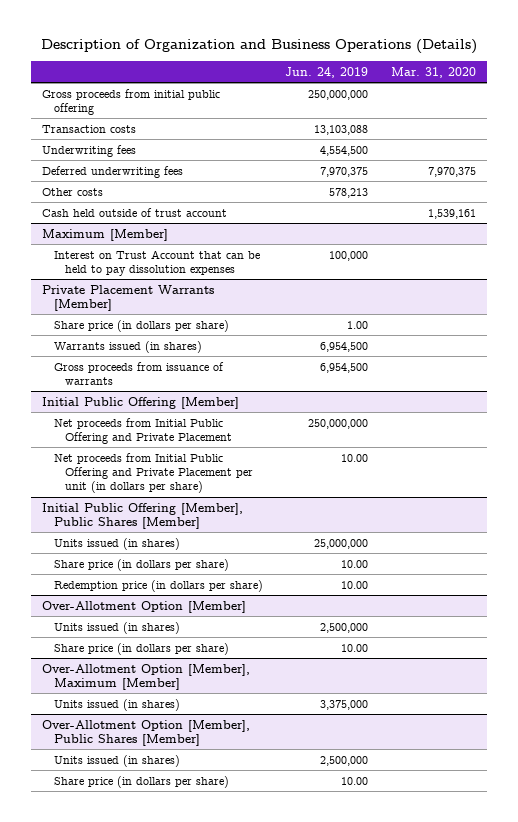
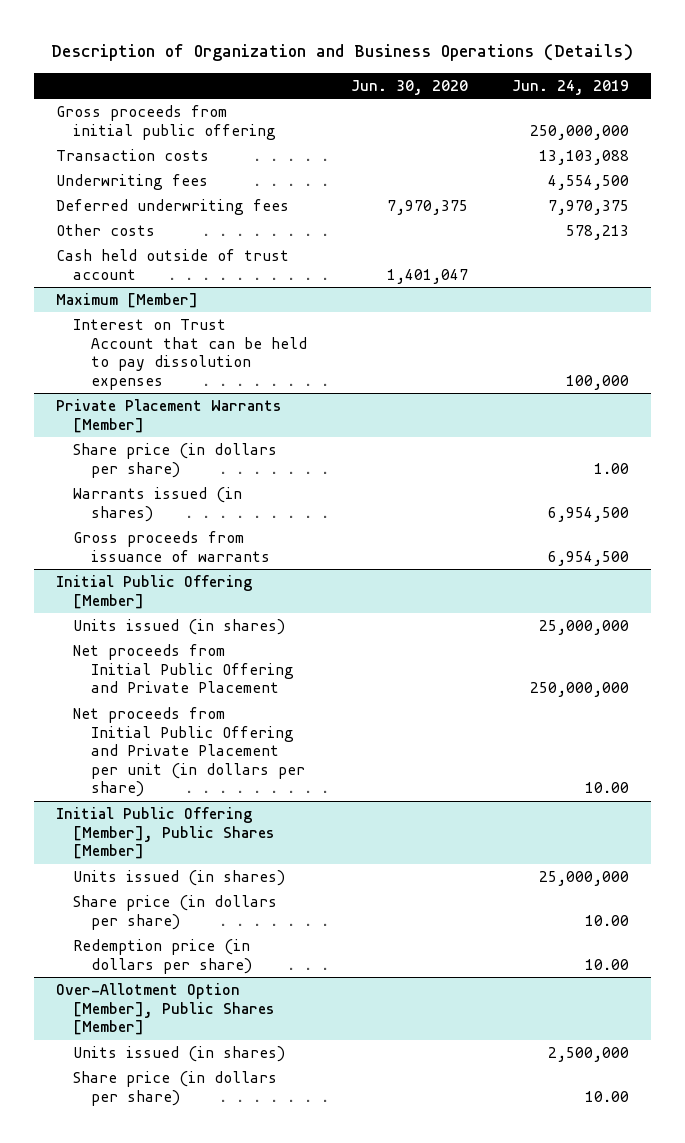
[390,66,476,78] Mar. 31, 2020 -> none
none -> [351,79,469,95] Jun. 30, 2020
none -> [73,619,286,636] Units issued (in shares)
[42,600,247,613] Over-Allotment Option [Member] -> none
[53,621,180,634] Units issued (in shares) -> none
[53,642,229,655] Share price (in dollars per share) -> none
[42,663,251,690] Over-Allotment Option [Member], Maximum [Member] -> none
[53,698,180,711] Units issued (in shares) -> none

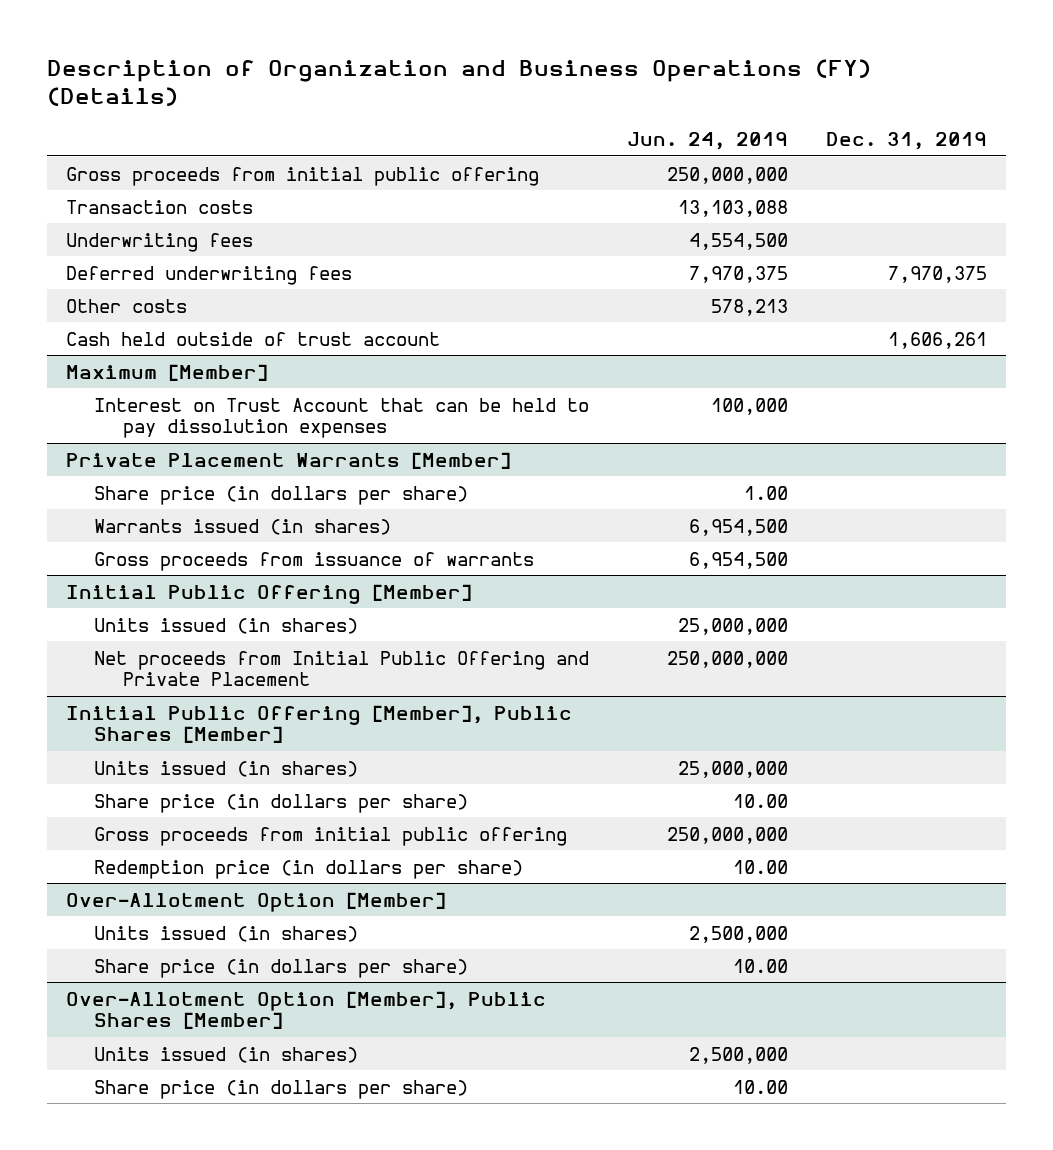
[51,44,634,62] Description of Organization and Business Operations (Details) -> [46,58,871,107] Description of Organization and Business Operations (FY) (Details)
[351,79,469,95] Jun. 30, 2020 -> none
none -> [826,132,988,151] Dec. 31, 2019
[73,707,305,798] Net proceeds from Initial Public Offering and Private Placement per unit (in dollars per share) -> none
none -> [94,826,568,846] Gross proceeds from initial public offering
none -> [65,891,446,912] Over-Allotment Option [Member]
none -> [94,925,359,942] Units issued (in shares)
none -> [94,958,469,978] Share price (in dollars per share)

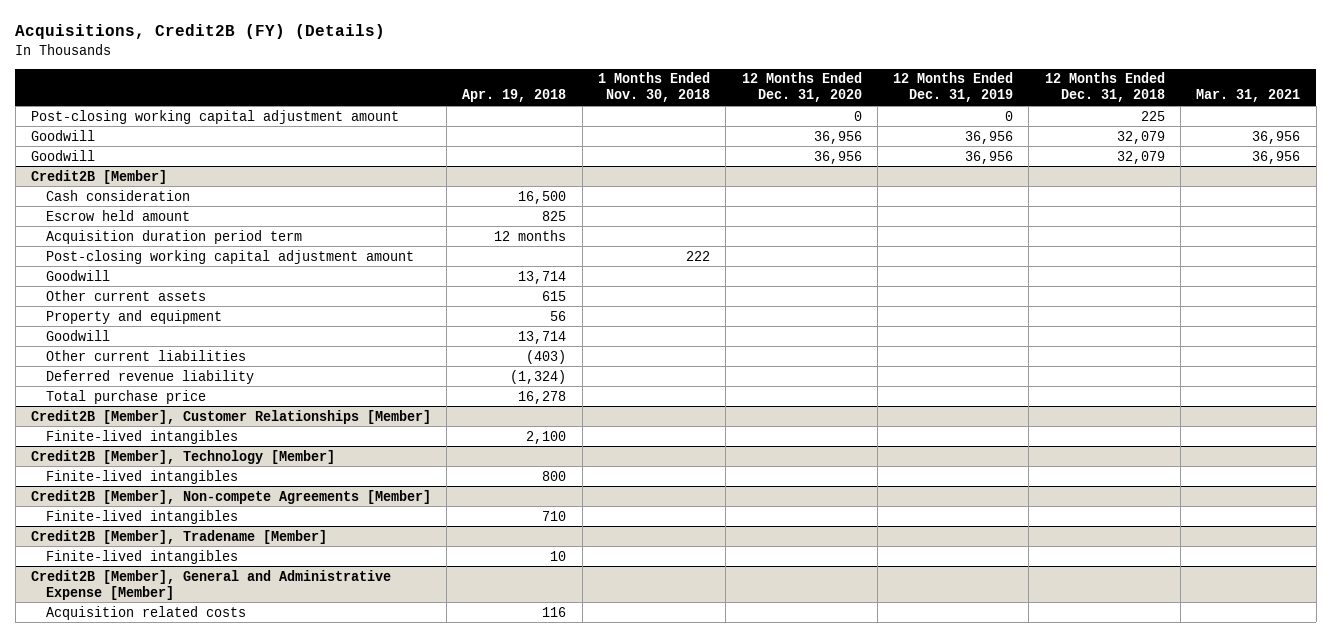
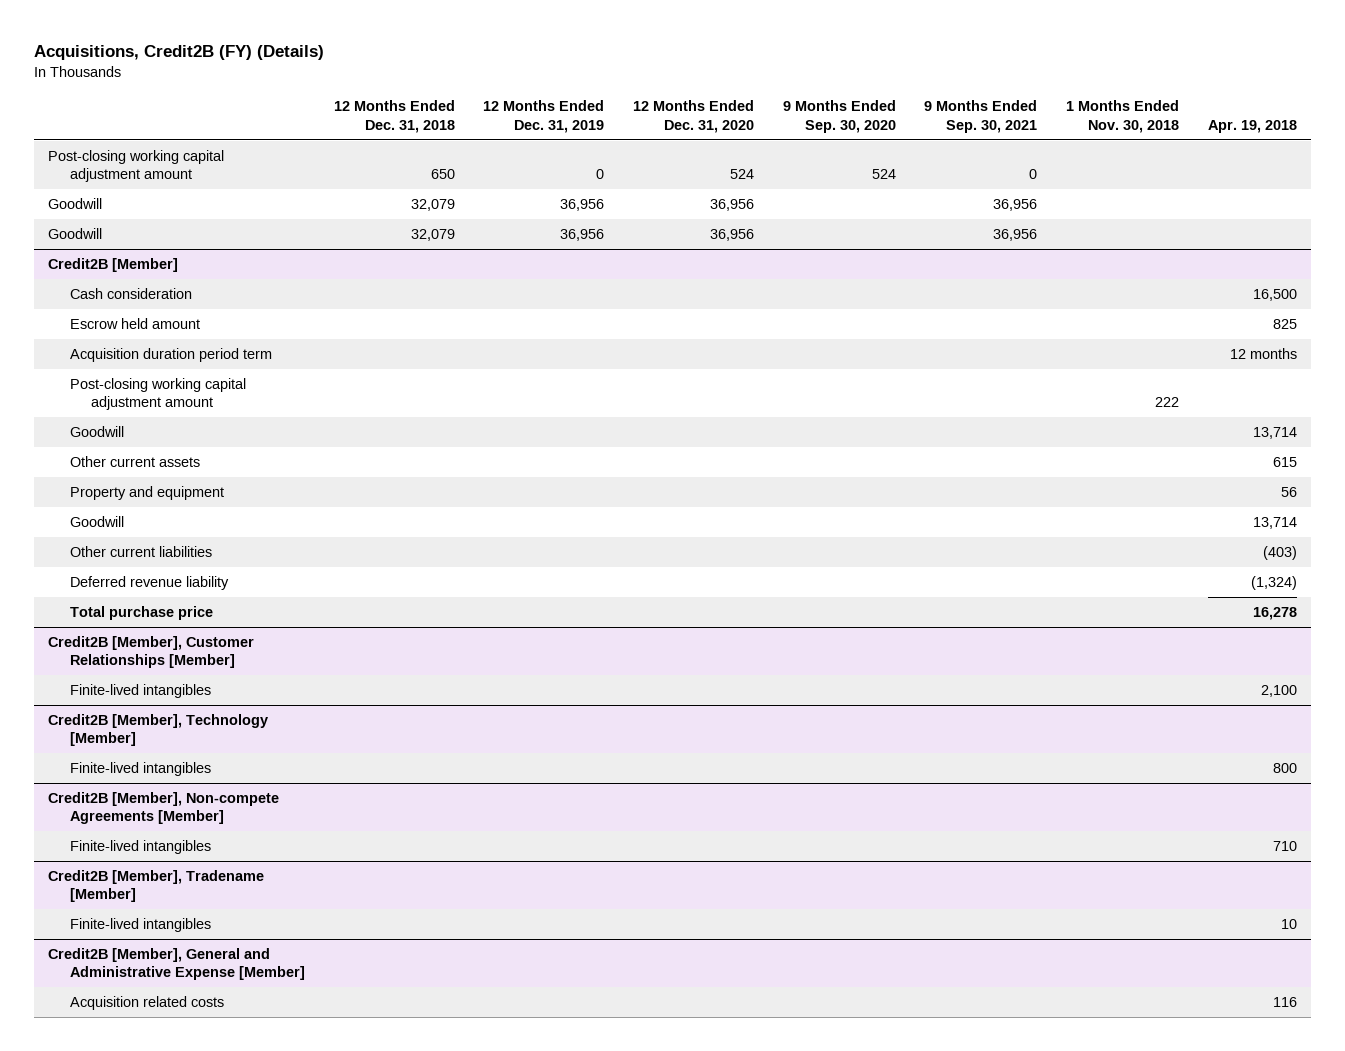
[1196,89,1301,103] Mar. 31, 2021 -> none
none -> [782,100,896,133] 9 Months Ended Sep. 30, 2020
none -> [924,100,1038,133] 9 Months Ended Sep. 30, 2021
[853,110,862,121] 0 -> [729,169,754,180] 524
[1140,110,1165,121] 225 -> [430,169,455,180] 650

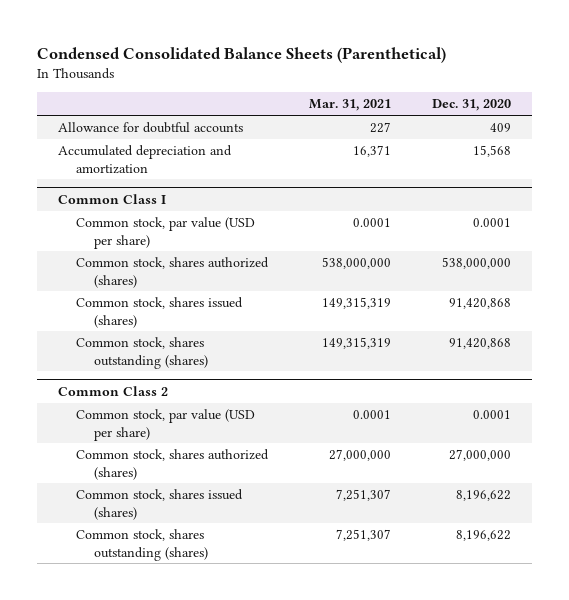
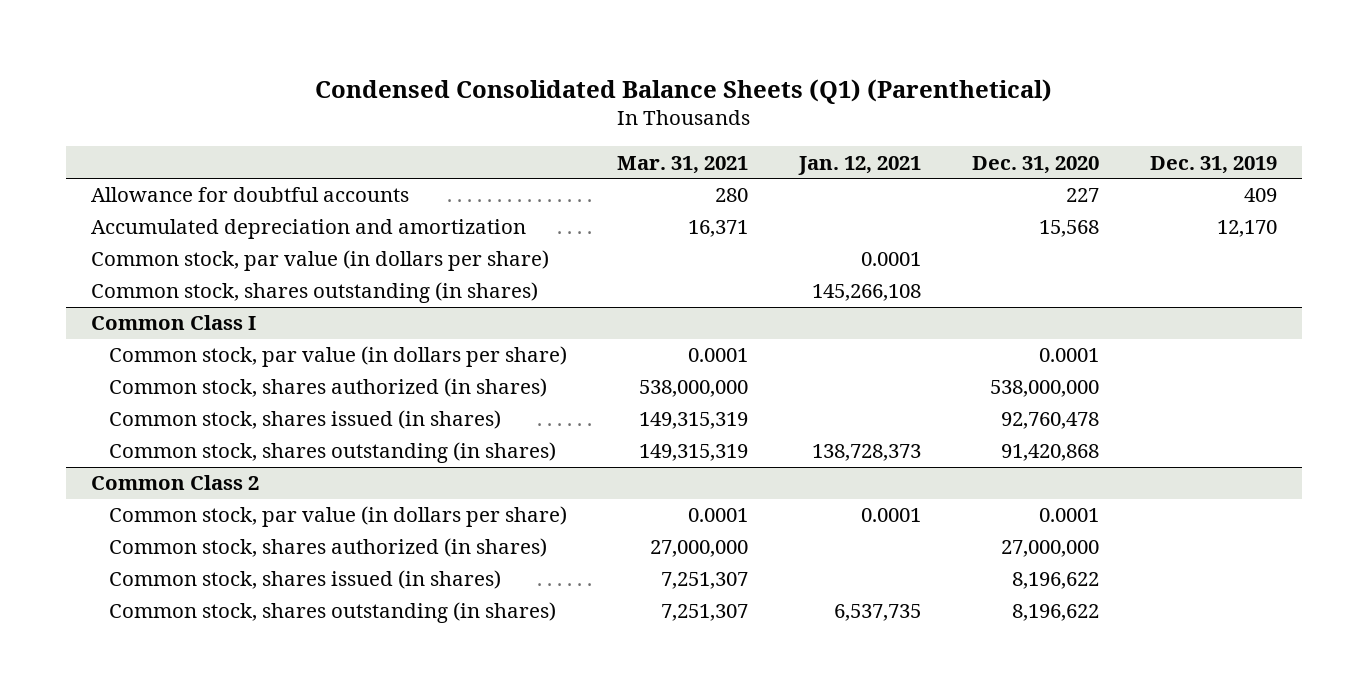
[36,46,446,63] Condensed Consolidated Balance Sheets (Parenthetical) -> [314,78,1052,104] Condensed Consolidated Balance Sheets (Q1) (Parenthetical)
none -> [798,155,922,175] Jan. 12, 2021
none -> [1149,155,1277,174] Dec. 31, 2019
[370,122,392,134] 227 -> [715,188,749,203] 280
[490,123,512,133] 409 -> [1065,188,1099,203] 227
none -> [90,250,549,272] Common stock, par value (in dollars per share)
none -> [90,282,538,304] Common stock, shares outstanding (in shares)
[75,217,255,249] Common stock, par value (USD per share) -> [108,346,567,368] Common stock, par value (in dollars per share)
[75,257,269,288] Common stock, shares authorized (shares) -> [108,378,547,398] Common stock, shares authorized (in shares)
[75,297,243,328] Common stock, shares issued (shares) -> [108,410,501,430] Common stock, shares issued (in shares)
[449,298,512,310] 91,420,868 -> [1000,412,1099,430] 92,760,478
[75,337,208,369] Common stock, shares outstanding (shares) -> [108,442,556,464] Common stock, shares outstanding (in shares)
[75,409,255,441] Common stock, par value (USD per share) -> [108,506,567,528] Common stock, par value (in dollars per share)
[75,449,269,480] Common stock, shares authorized (shares) -> [108,538,547,558] Common stock, shares authorized (in shares)
[75,489,243,520] Common stock, shares issued (shares) -> [108,570,501,590] Common stock, shares issued (in shares)
[75,529,208,561] Common stock, shares outstanding (shares) -> [108,602,556,624] Common stock, shares outstanding (in shares)

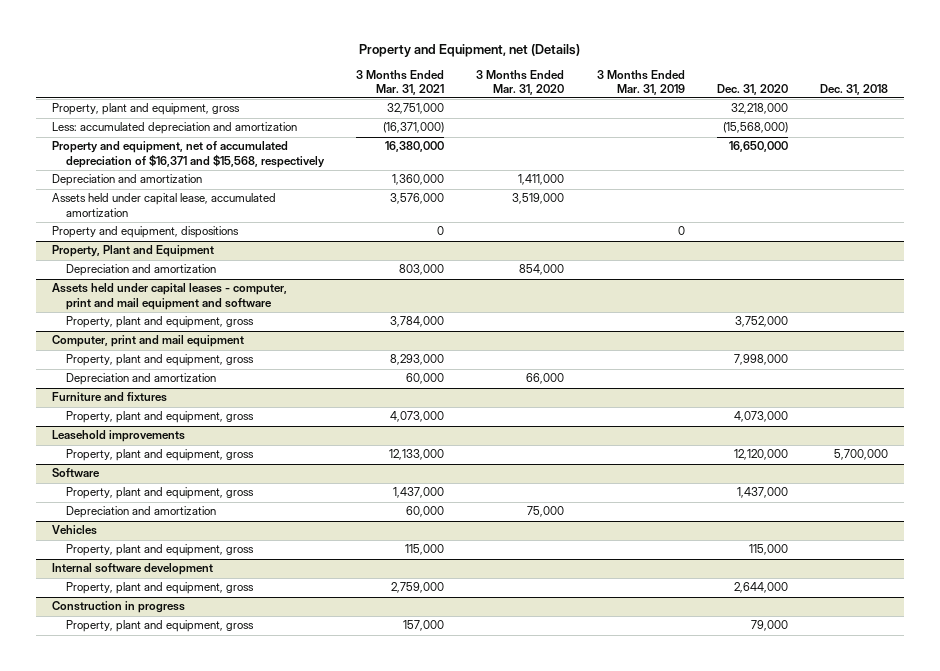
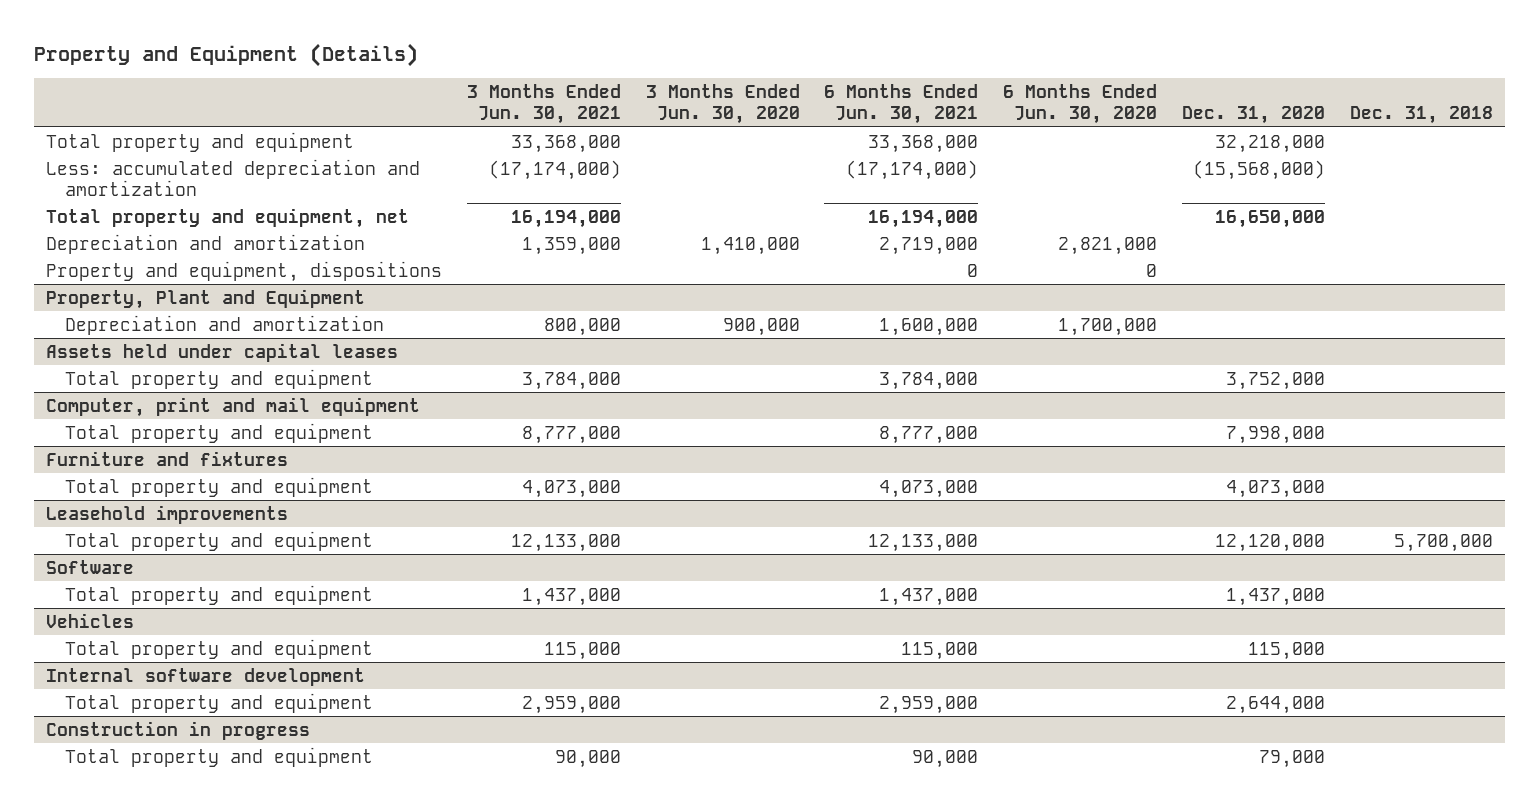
[359,43,581,57] Property and Equipment, net (Details) -> [33,42,418,67] Property and Equipment (Details)
[356,69,445,95] 3 Months Ended Mar. 31, 2021 -> none
[476,69,565,95] 3 Months Ended Mar. 31, 2020 -> none
[596,69,685,95] 3 Months Ended Mar. 31, 2019 -> none
none -> [466,84,621,125] 3 Months Ended Jun. 30, 2021
none -> [645,84,800,125] 3 Months Ended Jun. 30, 2020
none -> [824,84,979,125] 6 Months Ended Jun. 30, 2021
none -> [1003,84,1158,125] 6 Months Ended Jun. 30, 2020
[52,103,241,116] Property, plant and equipment, gross -> [46,131,355,152] Total property and equipment
[52,141,325,168] Property and equipment, net of accumulated depreciation of $16,371 and $15,568, respectively -> [46,207,410,228] Total property and equipment, net
[52,193,277,217] Assets held under capital lease, accumulated amortization -> none
[52,283,288,310] Assets held under capital leases - computer, print and mail equipment and software -> [46,342,399,362] Assets held under capital leases
[65,316,254,329] Property, plant and equipment, gross -> [65,368,374,389] Total property and equipment
[65,373,216,386] Depreciation and amortization -> none
[65,354,254,367] Property, plant and equipment, gross -> [65,422,374,443] Total property and equipment
[65,411,254,424] Property, plant and equipment, gross -> [65,476,374,497] Total property and equipment
[65,449,254,462] Property, plant and equipment, gross -> [65,530,374,551] Total property and equipment
[65,506,216,519] Depreciation and amortization -> none
[65,487,254,500] Property, plant and equipment, gross -> [65,584,374,605] Total property and equipment
[65,544,254,557] Property, plant and equipment, gross -> [65,638,374,659] Total property and equipment
[65,582,254,595] Property, plant and equipment, gross -> [65,692,374,713] Total property and equipment
[65,620,254,633] Property, plant and equipment, gross -> [65,746,374,767] Total property and equipment

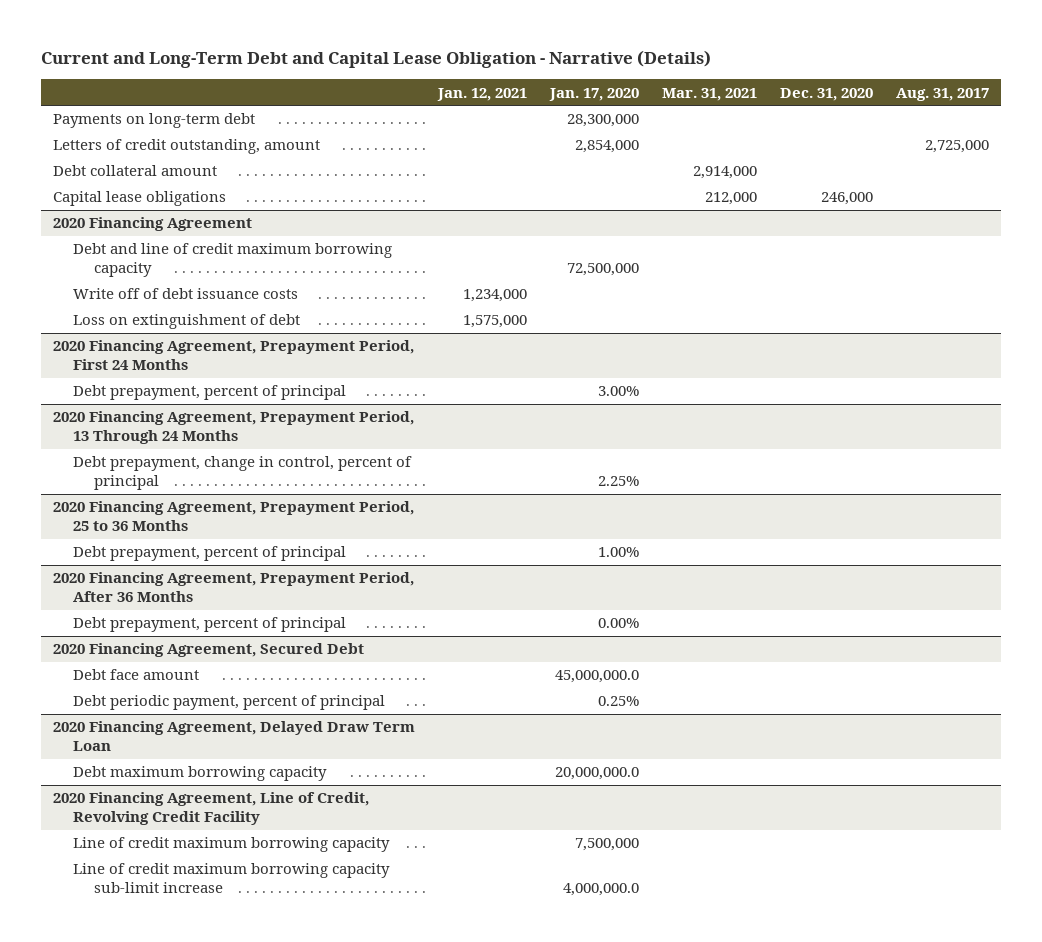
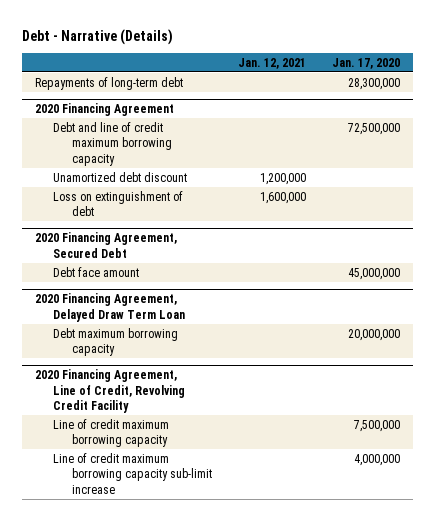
[41,50,712,69] Current and Long-Term Debt and Capital Lease Obligation - Narrative (Details) -> [22,28,174,45] Debt - Narrative (Details)
[662,87,758,101] Mar. 31, 2021 -> none
[780,87,874,101] Dec. 31, 2020 -> none
[896,87,990,101] Aug. 31, 2017 -> none
[52,139,320,155] Letters of credit outstanding, amount -> none
[52,165,217,177] Debt collateral amount -> none
[52,191,226,207] Capital lease obligations -> none
[52,113,255,129] Payments on long-term debt -> [35,76,184,90] Repayments of long-term debt
[73,288,299,300] Write off of debt issuance costs -> none
[52,340,414,371] 2020 Financing Agreement, Prepayment Period, First 24 Months -> none
[73,385,347,401] Debt prepayment, percent of principal -> none
[52,411,414,445] 2020 Financing Agreement, Prepayment Period, 13 Through 24 Months -> none
[73,456,413,491] Debt prepayment, change in control, percent of principal -> none
[52,501,414,532] 2020 Financing Agreement, Prepayment Period, 25 to 36 Months -> none
[73,546,347,562] Debt prepayment, percent of principal -> none
[52,572,414,603] 2020 Financing Agreement, Prepayment Period, After 36 Months -> none
[73,617,347,633] Debt prepayment, percent of principal -> none
none -> [53,171,188,182] Unamortized debt discount
[462,315,527,329] 1,575,000 -> [259,191,306,204] 1,600,000
[73,695,386,711] Debt periodic payment, percent of principal -> none
[554,670,639,684] 45,000,000.0 -> [347,267,400,280] 45,000,000
[554,767,639,781] 20,000,000.0 -> [347,328,400,341] 20,000,000
[562,883,639,897] 4,000,000.0 -> [353,453,400,466] 4,000,000

